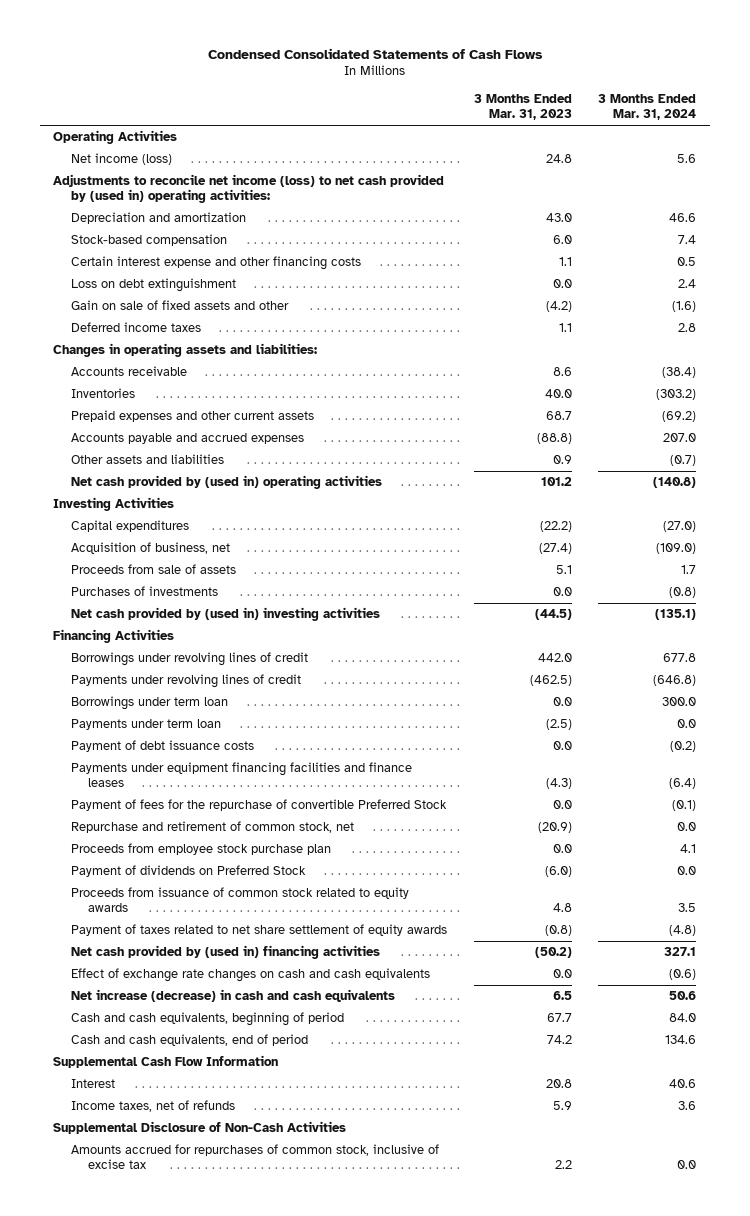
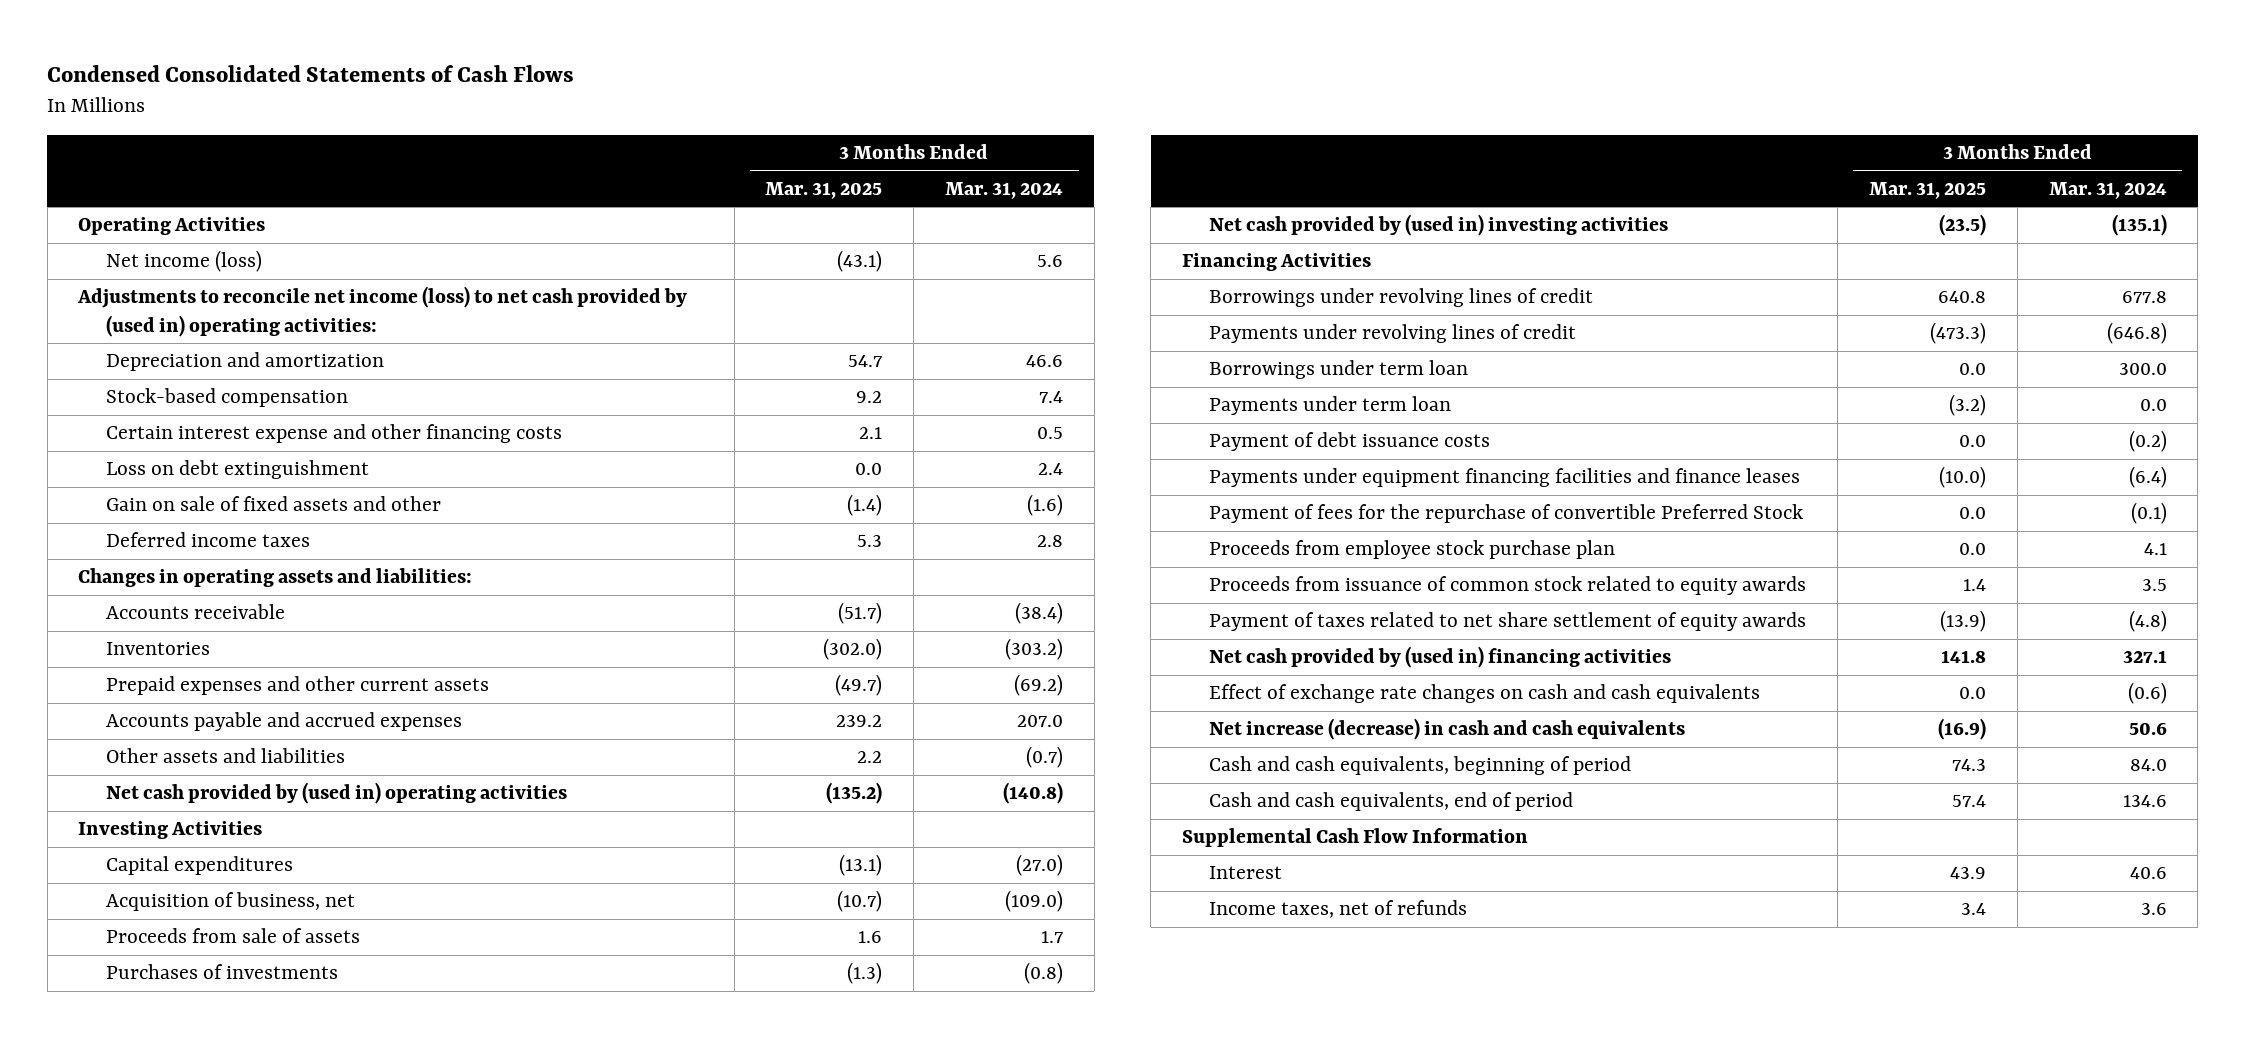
[473,94,572,121] 3 Months Ended Mar. 31, 2023 -> none
none -> [765,181,883,199] Mar. 31, 2025
[70,821,354,834] Repurchase and retirement of common stock, net -> none
[70,865,306,878] Payment of dividends on Preferred Stock -> none
[53,1121,347,1135] Supplemental Disclosure of Non-Cash Activities -> none
[70,1144,439,1170] Amounts accrued for repurchases of common stock, inclusive of excise tax -> none

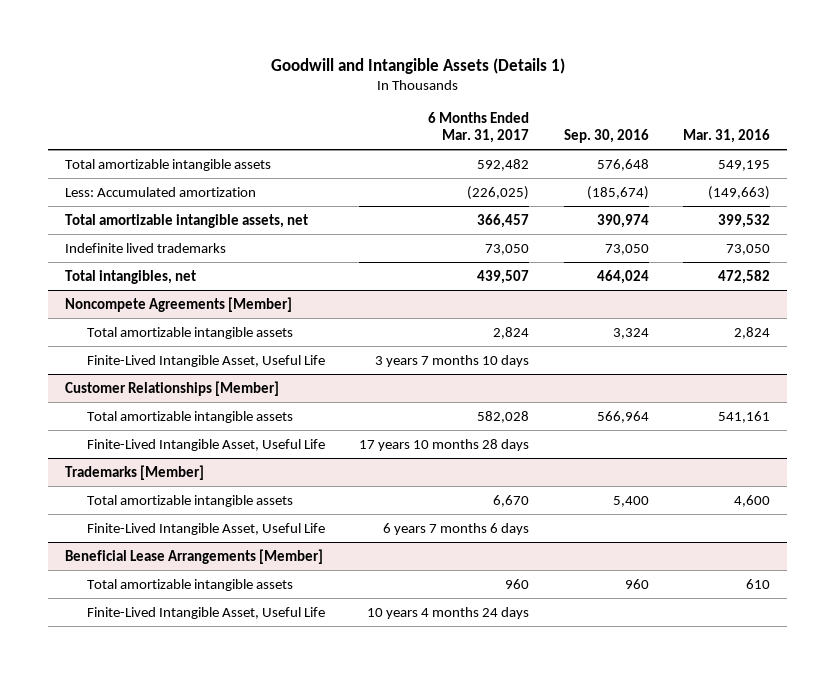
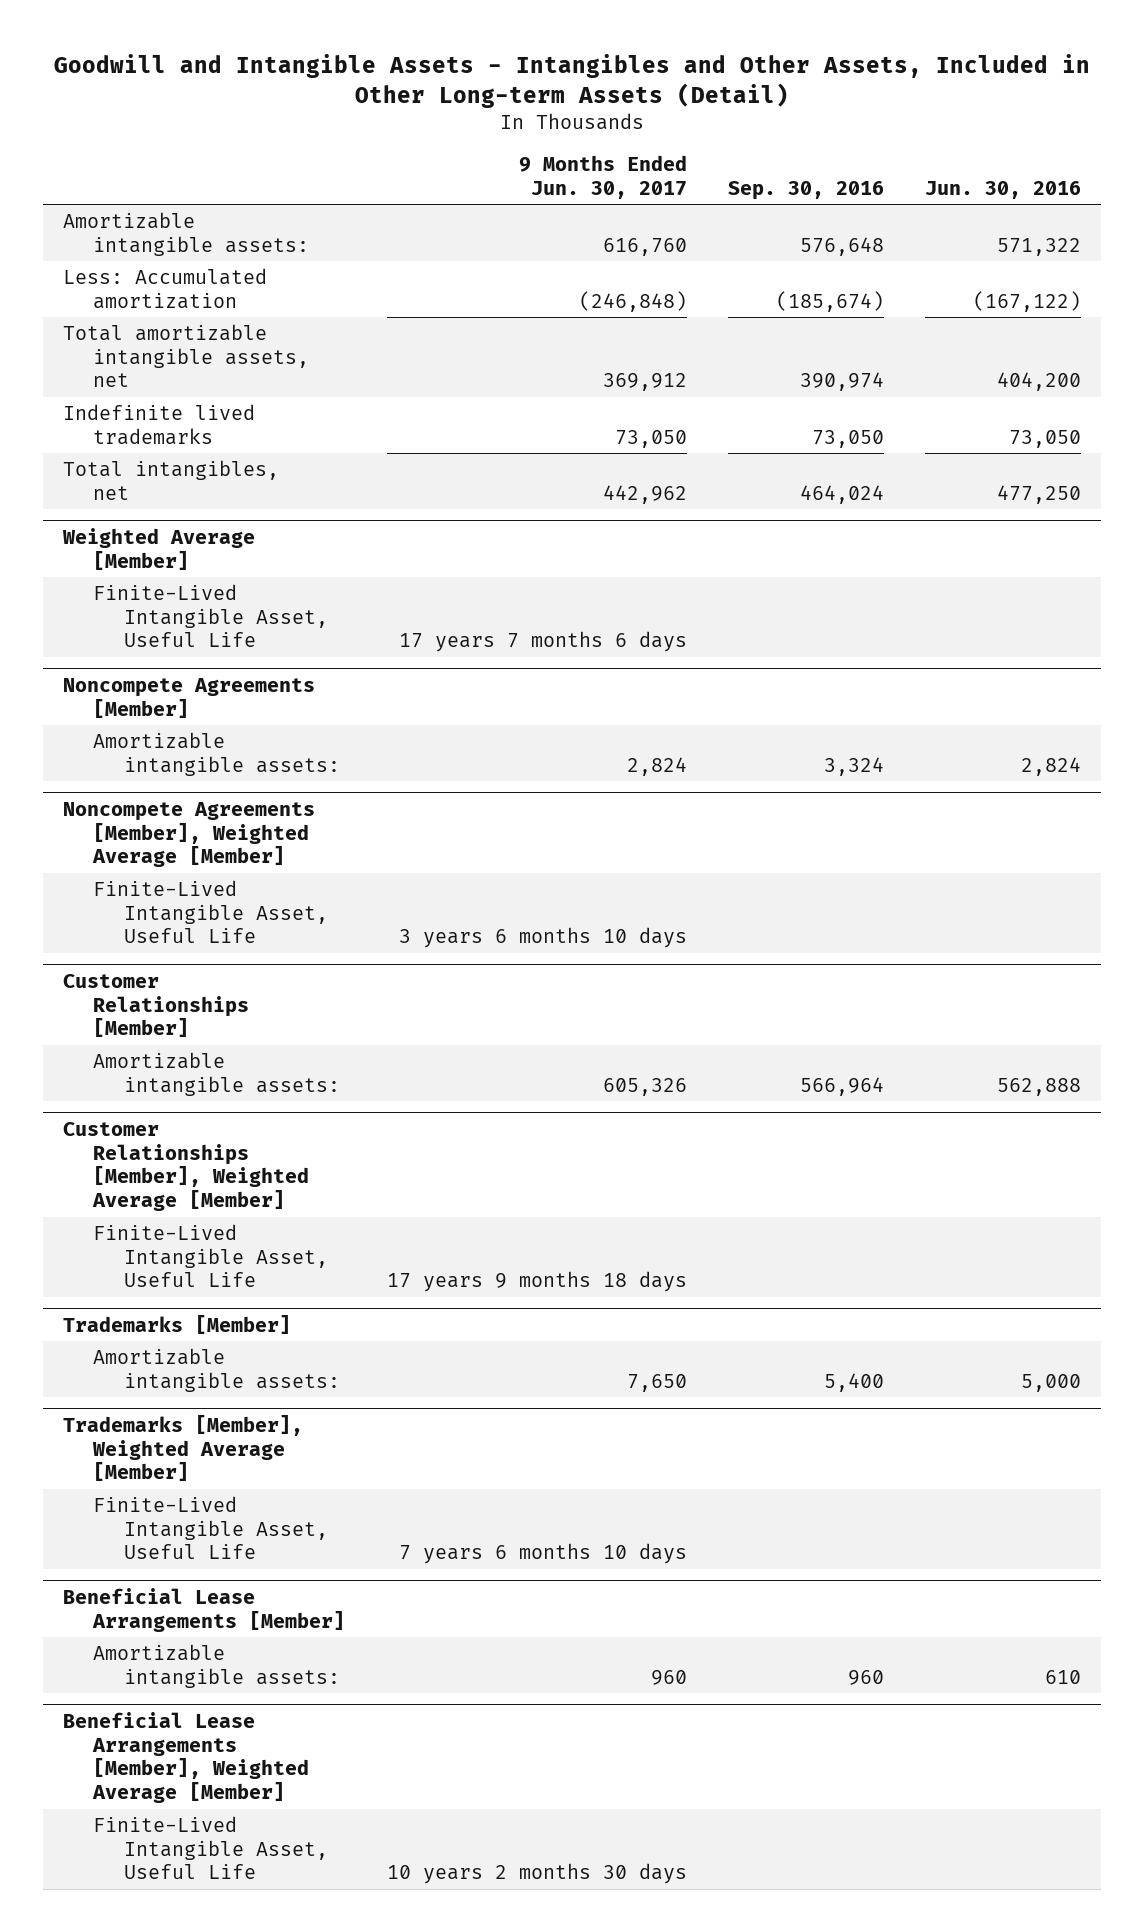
[270,57,565,74] Goodwill and Intangible Assets (Details 1) -> [54,53,1091,108] Goodwill and Intangible Assets - Intangibles and Other Assets, Included in Other Long-term Assets (Detail)
[428,112,530,144] 6 Months Ended Mar. 31, 2017 -> none
[683,129,771,144] Mar. 31, 2016 -> none
none -> [518,155,687,199] 9 Months Ended Jun. 30, 2017
none -> [924,180,1081,199] Jun. 30, 2016
[65,158,272,171] Total amortizable intangible assets -> [63,212,310,256] Amortizable intangible assets:
none -> [62,527,256,570] Weighted Average [Member]
none -> [93,584,328,648] Finite-Lived Intangible Asset, Useful Life
[86,326,293,339] Total amortizable intangible assets -> [93,732,340,776] Amortizable intangible assets:
none -> [63,801,316,868] Noncompete Agreements [Member], Weighted Average [Member]
[86,410,293,423] Total amortizable intangible assets -> [93,1052,340,1096] Amortizable intangible assets:
none -> [63,1121,310,1212] Customer Relationships [Member], Weighted Average [Member]
[86,494,293,507] Total amortizable intangible assets -> [93,1348,340,1392] Amortizable intangible assets:
none -> [63,1414,304,1482] Trademarks [Member], Weighted Average [Member]
[86,578,293,591] Total amortizable intangible assets -> [93,1644,340,1688] Amortizable intangible assets:
none -> [63,1711,310,1804] Beneficial Lease Arrangements [Member], Weighted Average [Member]

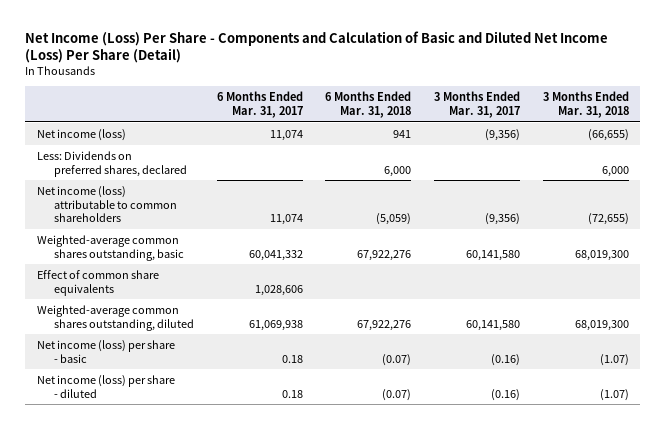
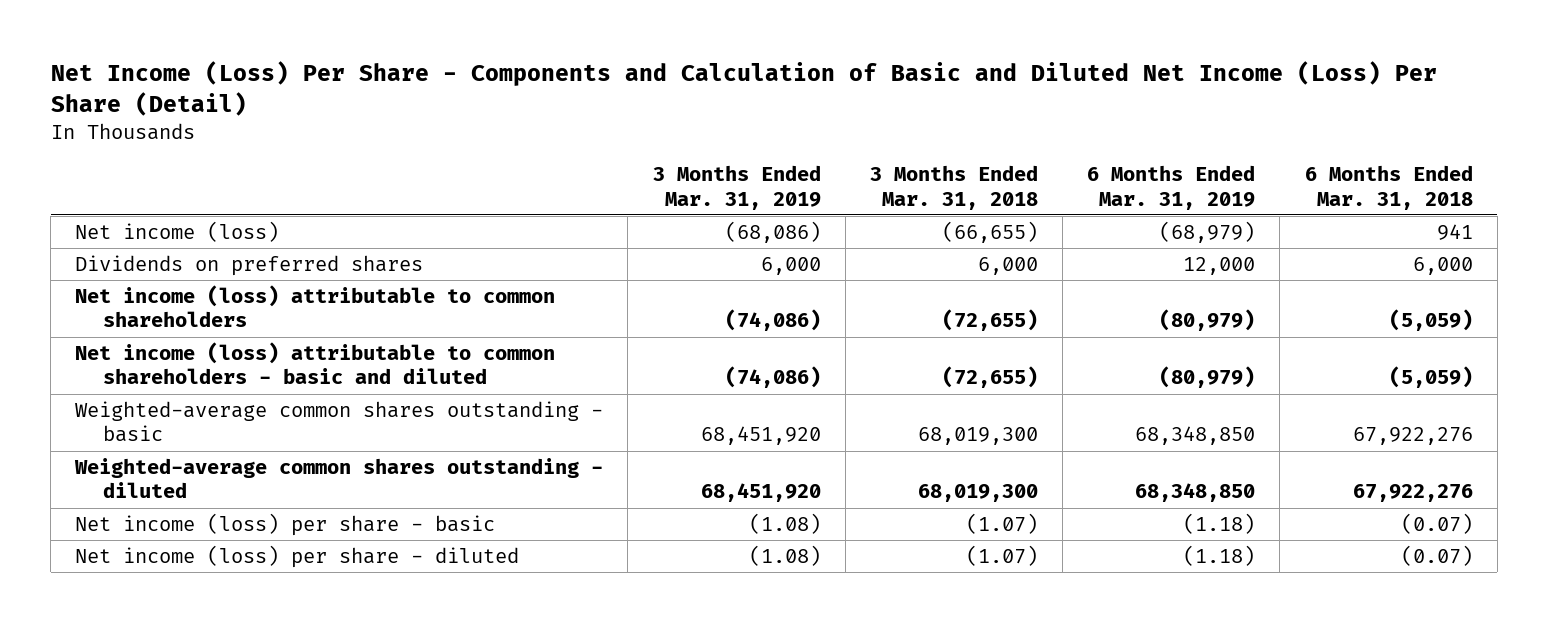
[216,91,303,118] 6 Months Ended Mar. 31, 2017 -> none
[434,91,521,118] 3 Months Ended Mar. 31, 2017 -> none
none -> [652,165,821,210] 3 Months Ended Mar. 31, 2019
none -> [1087,165,1256,210] 6 Months Ended Mar. 31, 2019
[36,151,188,177] Less: Dividends on preferred shares, declared -> [75,254,424,276] Dividends on preferred shares
[36,270,159,296] Effect of common share equivalents -> none
none -> [75,341,556,385] Net income (loss) attributable to common shareholders - basic and diluted
[36,235,185,261] Weighted-average common shares outstanding, basic -> [75,400,604,443] Weighted-average common shares outstanding - basic
[36,305,195,331] Weighted-average common shares outstanding, diluted -> [74,457,604,499] Weighted-average common shares outstanding - diluted

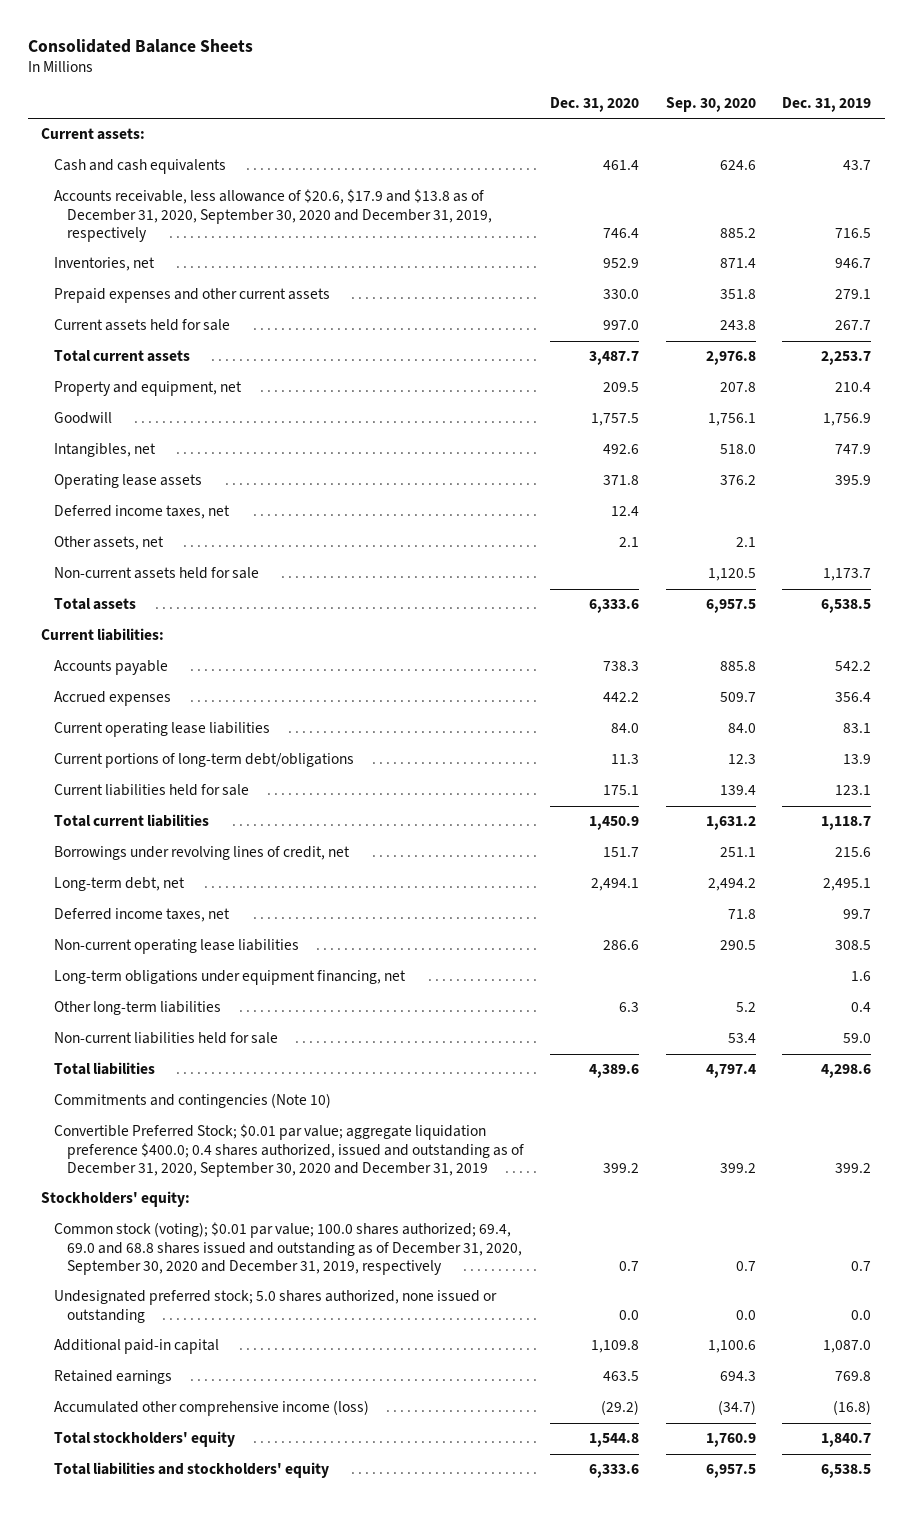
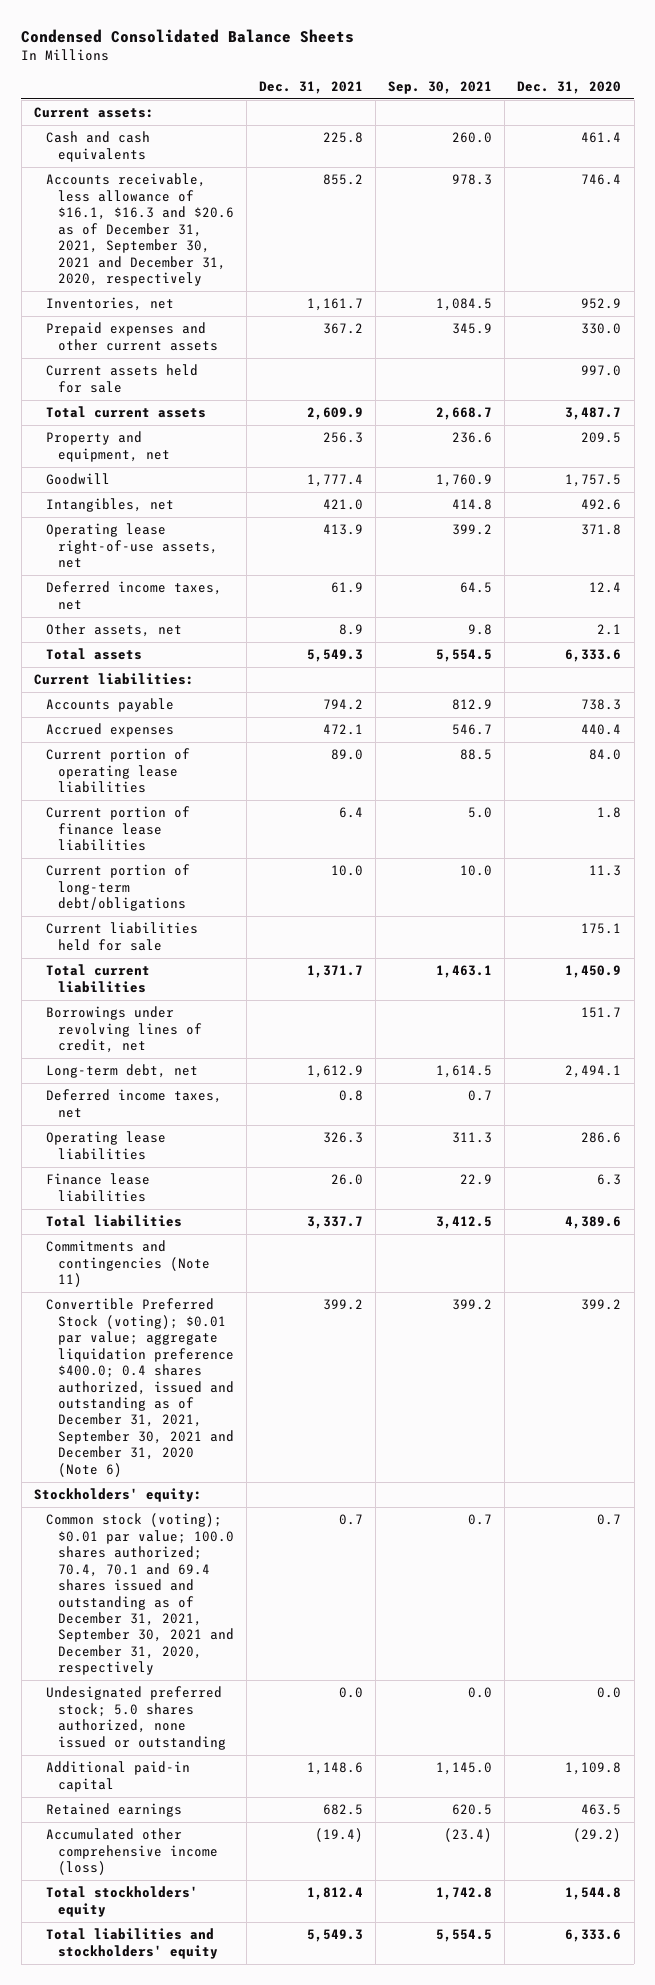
[27,38,253,53] Consolidated Balance Sheets -> [21,28,355,43] Condensed Consolidated Balance Sheets
[665,97,756,113] Sep. 30, 2020 -> none
[782,97,872,113] Dec. 31, 2019 -> none
none -> [259,80,364,94] Dec. 31, 2021
none -> [388,80,493,94] Sep. 30, 2021
[53,189,492,242] Accounts receivable, less allowance of $20.6, $17.9 and $13.8 as of December 31, 2020, September 30, 2020 and December 31, 2019, respectively -> [45,173,234,286] Accounts receivable, less allowance of $16.1, $16.3 and $20.6 as of December 31, 2021, September 30, 2021 and December 31, 2020, respectively
[53,474,202,490] Operating lease assets -> [45,523,218,569] Operating lease right-of-use assets, net
[53,567,259,580] Non-current assets held for sale -> none
[603,692,640,703] 442.2 -> [581,724,622,736] 440.4
[53,722,270,738] Current operating lease liabilities -> [45,748,190,794] Current portion of operating lease liabilities
none -> [45,806,190,852] Current portion of finance lease liabilities
[53,753,354,769] Current portions of long-term debt/obligations -> [45,864,190,912] Current portion of long-term debt/obligations
[53,970,406,986] Long-term obligations under equipment financing, net -> none
[53,1001,221,1016] Other long-term liabilities -> none
[53,1032,278,1045] Non-current liabilities held for sale -> none
[53,939,299,955] Non-current operating lease liabilities -> [45,1131,166,1160] Operating lease liabilities
none -> [45,1173,150,1202] Finance lease liabilities
[53,1093,331,1109] Commitments and contingencies (Note 10) -> [45,1240,210,1288] Commitments and contingencies (Note 11)
[53,1124,524,1177] Convertible Preferred Stock; $0.01 par value; aggregate liquidation preference $400.0; 0.4 shares authorized, issued and outstanding as of December 31, 2020, September 30, 2020 and December 31, 2019 -> [45,1298,234,1477] Convertible Preferred Stock (voting); $0.01 par value; aggregate liquidation preference $400.0; 0.4 shares authorized, issued and outstanding as of December 31, 2021, September 30, 2021 and December 31, 2020 (Note 6)
[53,1222,522,1275] Common stock (voting); $0.01 par value; 100.0 shares authorized; 69.4, 69.0 and 68.8 shares issued and outstanding as of December 31, 2020, September 30, 2020 and December 31, 2019, respectively -> [45,1513,234,1676] Common stock (voting); $0.01 par value; 100.0 shares authorized; 70.4, 70.1 and 69.4 shares issued and outstanding as of December 31, 2021, September 30, 2021 and December 31, 2020, respectively

